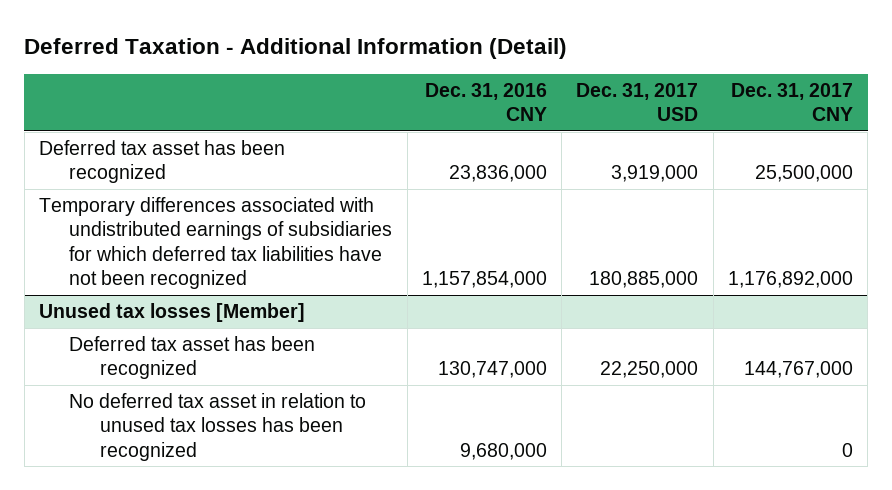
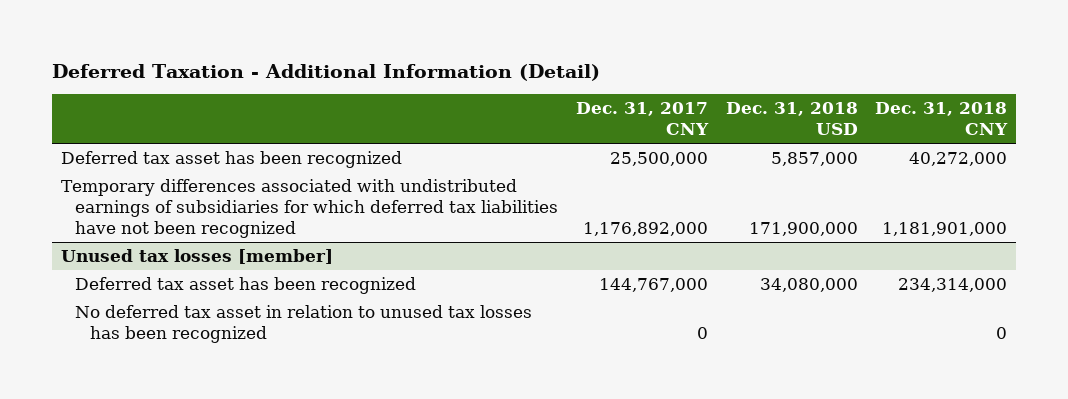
[424,82,547,122] Dec. 31, 2016 CNY -> none
[576,82,699,122] Dec. 31, 2017 USD -> none
none -> [725,102,858,136] Dec. 31, 2018 USD
none -> [875,102,1009,136] Dec. 31, 2018 CNY
[38,303,305,323] Unused tax losses [Member] -> [60,249,333,265] Unused tax losses [member]

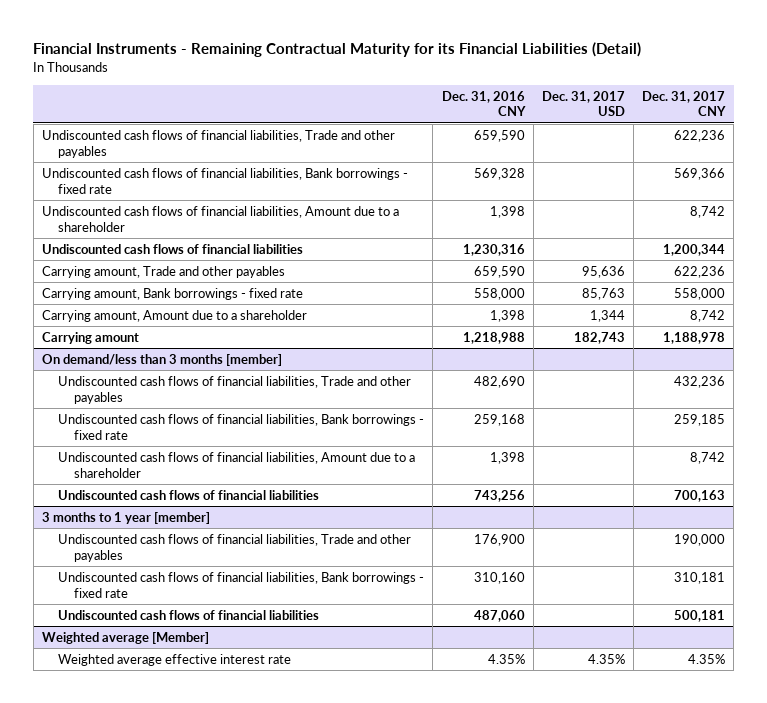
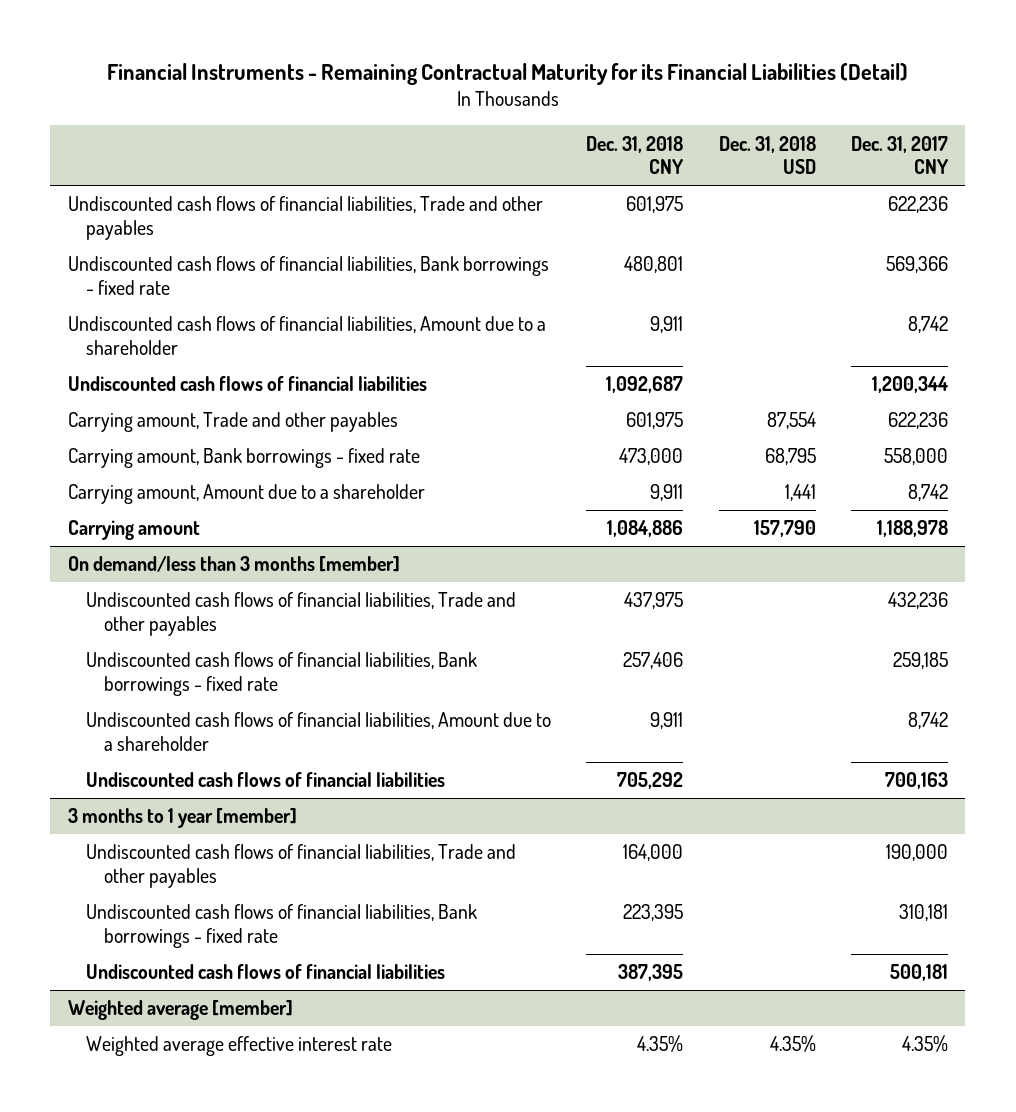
[441,90,526,117] Dec. 31, 2016 CNY -> none
[541,90,625,117] Dec. 31, 2017 USD -> none
none -> [586,135,685,175] Dec. 31, 2018 CNY
none -> [718,135,816,175] Dec. 31, 2018 USD
[42,631,210,644] Weighted average [Member] -> [67,1000,293,1021] Weighted average [member]

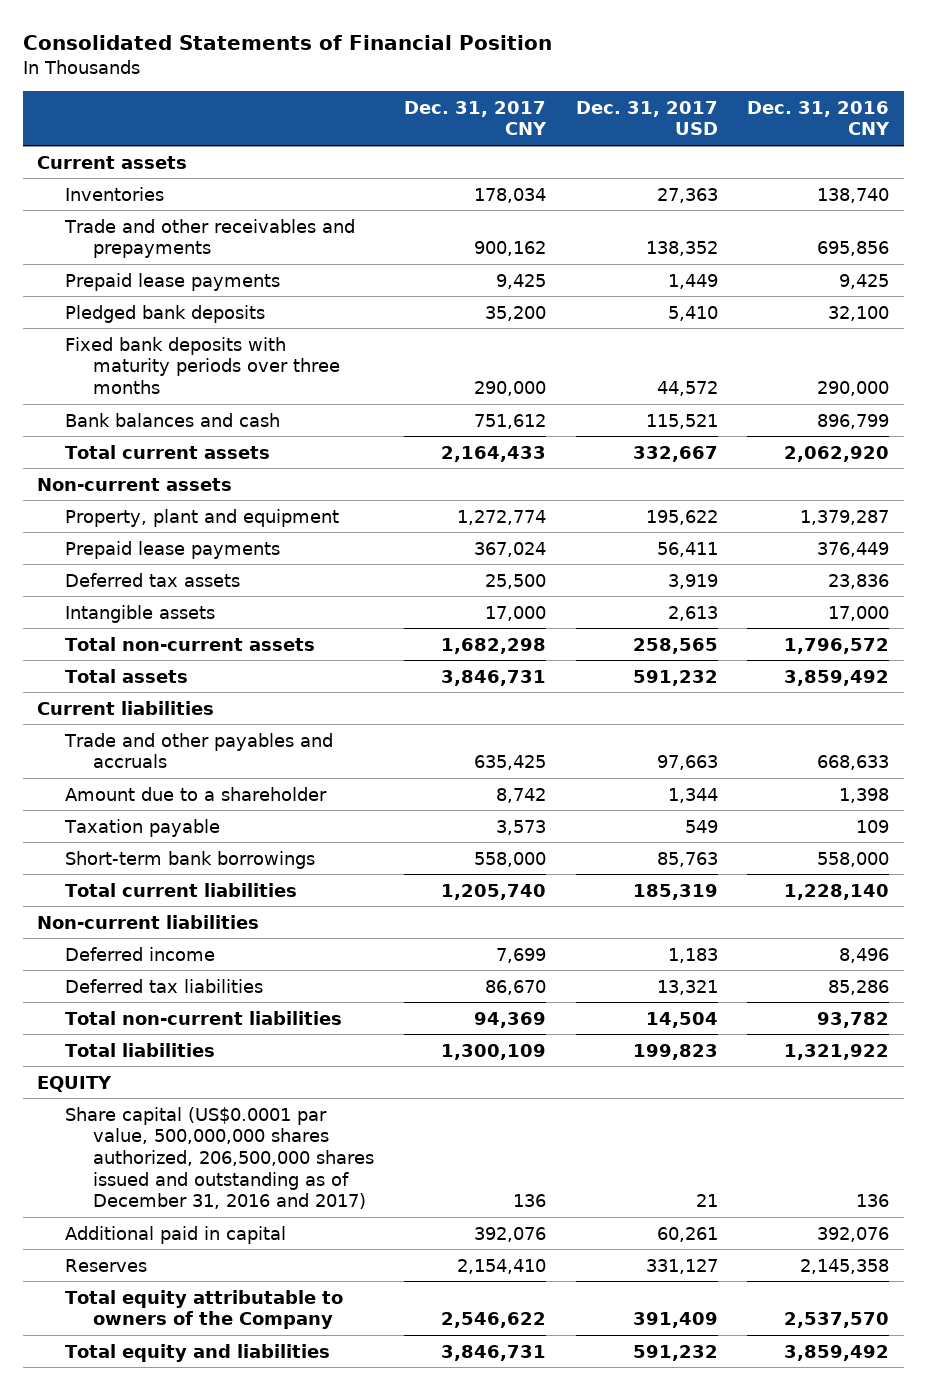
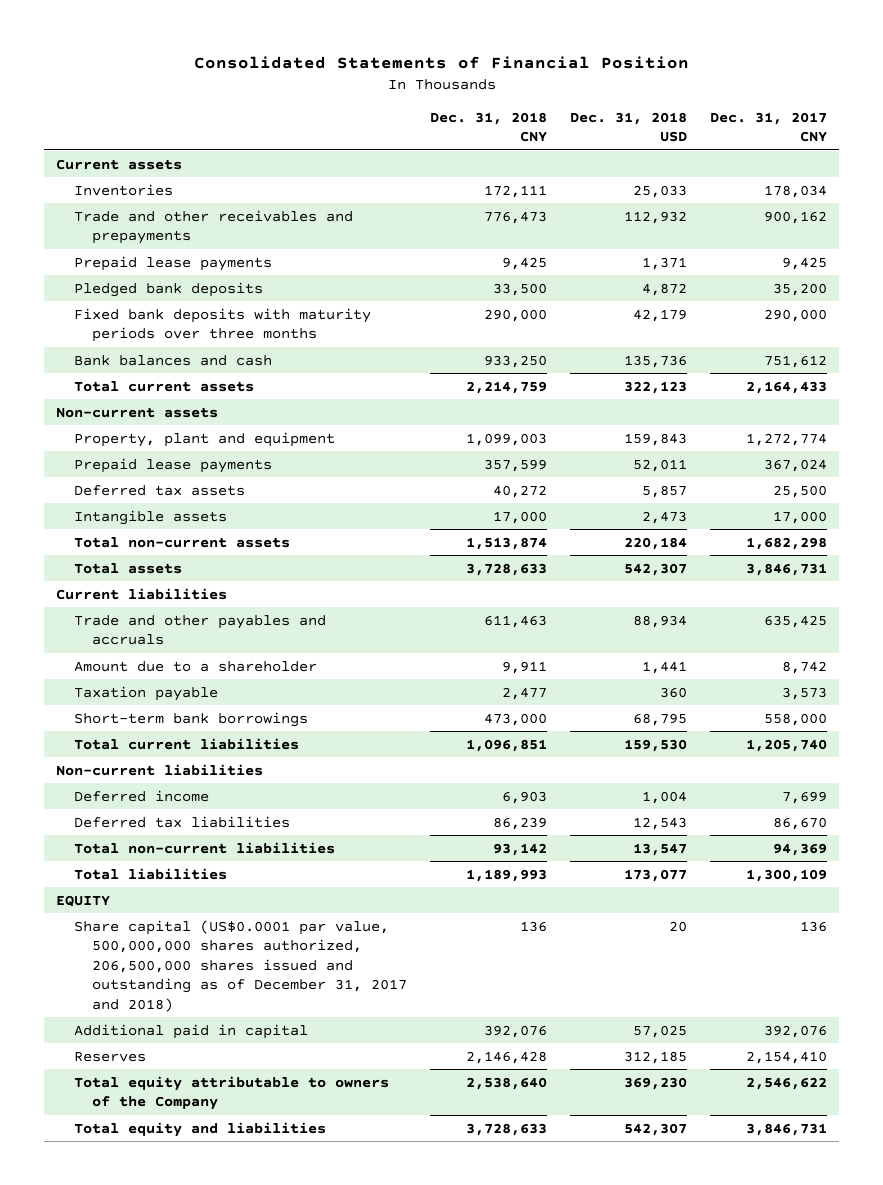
[575,100,718,136] Dec. 31, 2017 USD -> none
[747,100,891,136] Dec. 31, 2016 CNY -> none
none -> [430,111,548,143] Dec. 31, 2018 CNY
none -> [570,111,688,143] Dec. 31, 2018 USD
[65,1106,375,1210] Share capital (US$0.0001 par value, 500,000,000 shares authorized, 206,500,000 shares issued and outstanding as of December 31, 2016 and 2017) -> [74,919,408,1012] Share capital (US$0.0001 par value, 500,000,000 shares authorized, 206,500,000 shares issued and outstanding as of December 31, 2017 and 2018)

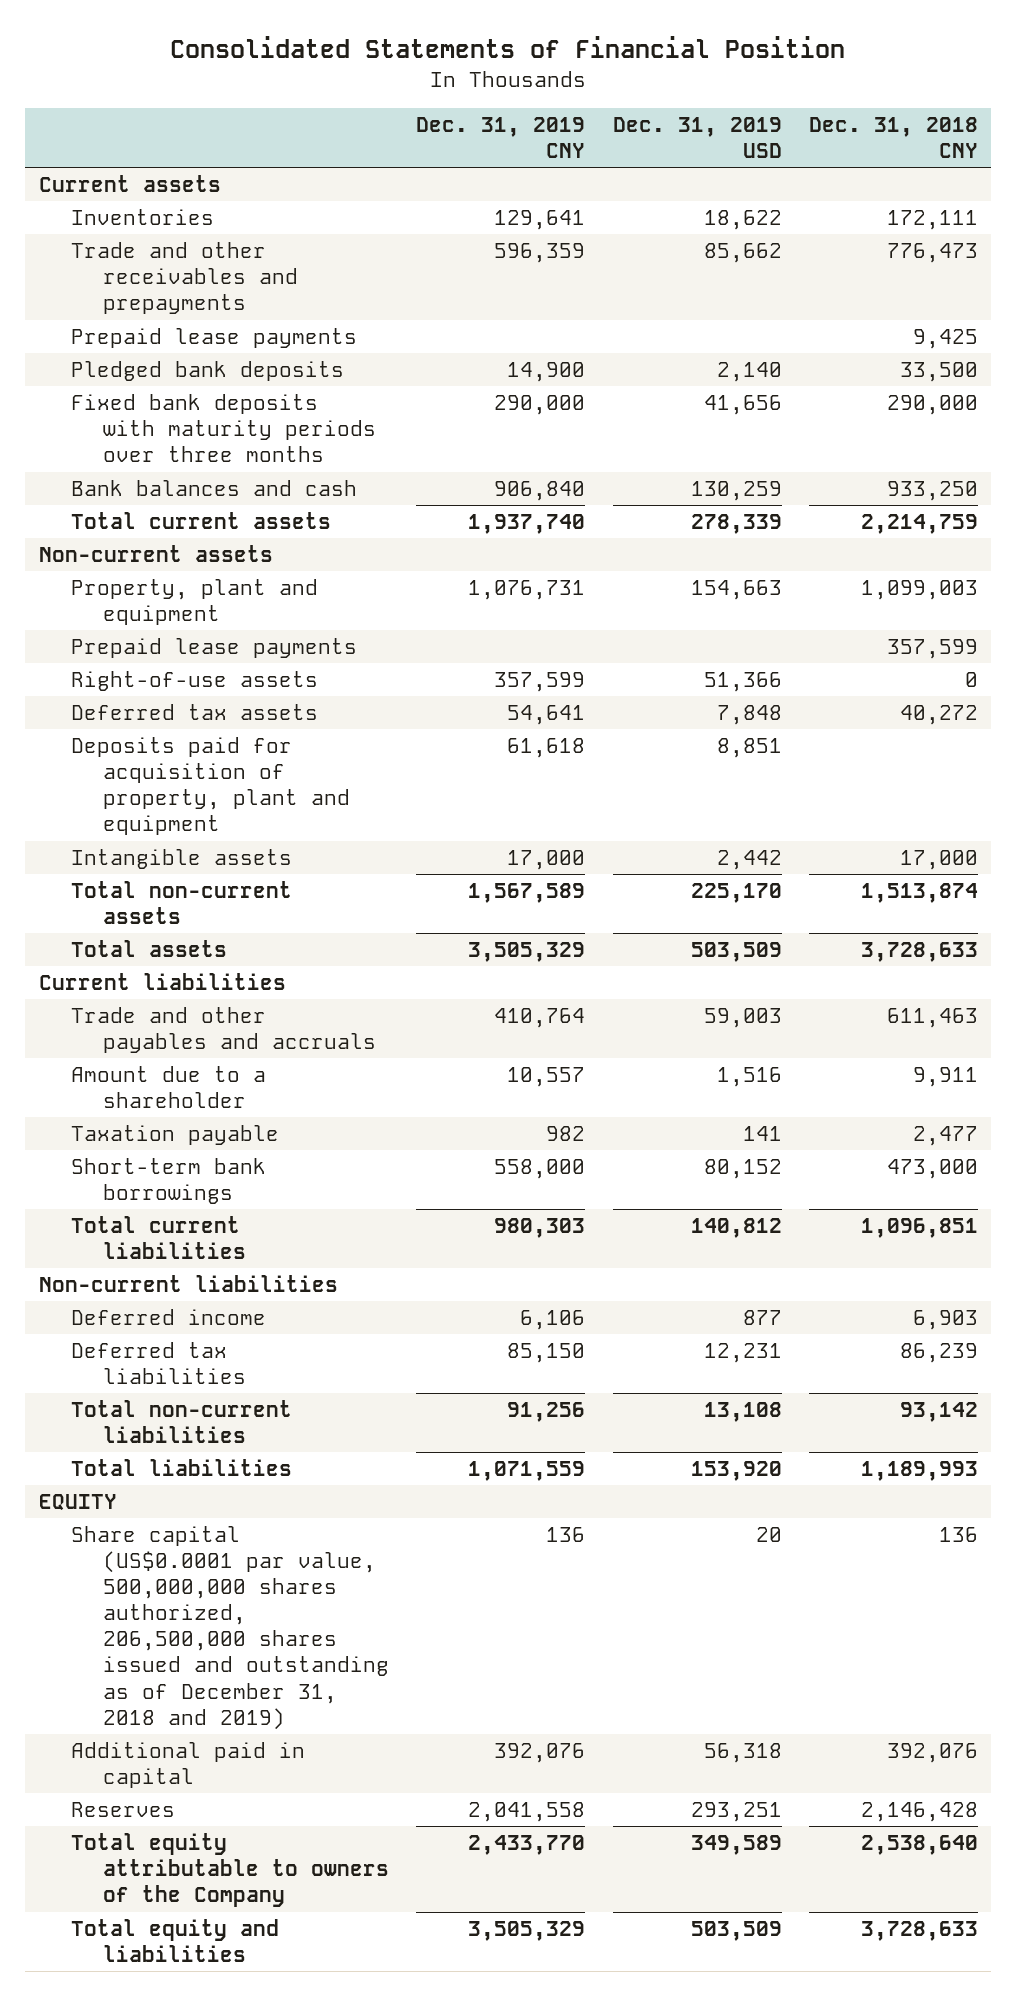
[570,111,688,143] Dec. 31, 2018 USD -> none
[710,111,828,143] Dec. 31, 2017 CNY -> none
none -> [416,116,586,158] Dec. 31, 2019 CNY
none -> [612,116,782,158] Dec. 31, 2019 USD
none -> [71,671,319,692] Right-of-use assets
none -> [71,737,351,836] Deposits paid for acquisition of property, plant and equipment
[74,919,408,1012] Share capital (US$0.0001 par value, 500,000,000 shares authorized, 206,500,000 shares issued and outstanding as of December 31, 2017 and 2018) -> [71,1526,390,1730] Share capital (US$0.0001 par value, 500,000,000 shares authorized, 206,500,000 shares issued and outstanding as of December 31, 2018 and 2019)

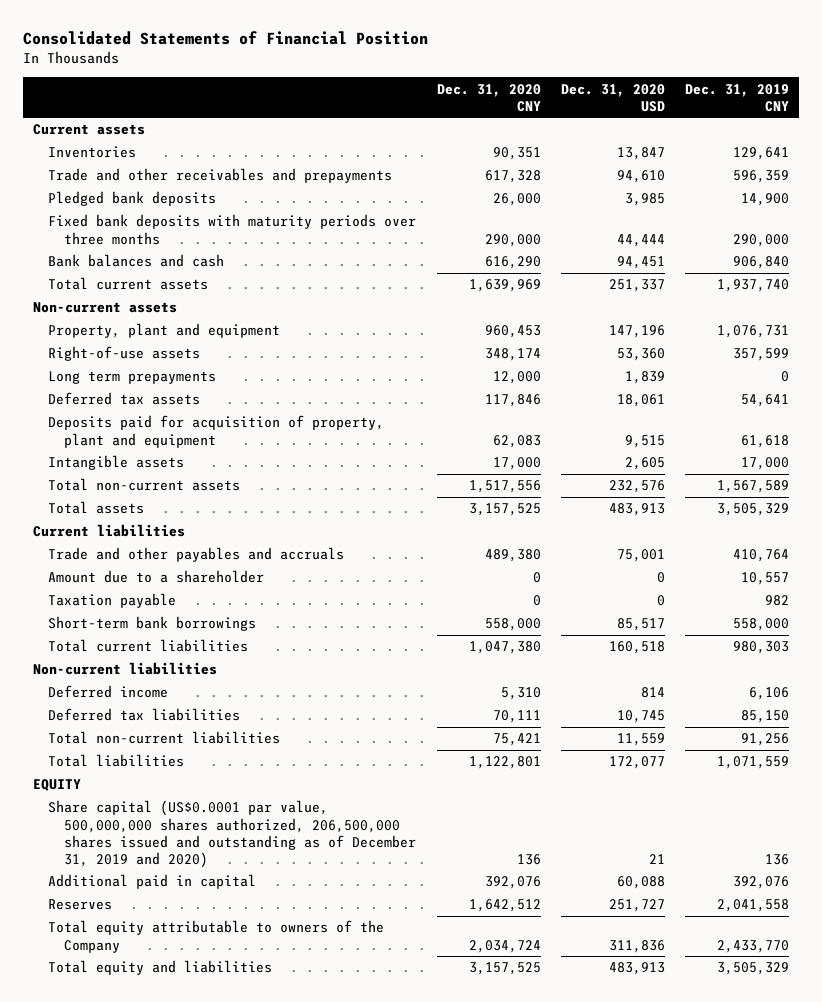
[612,116,782,158] Dec. 31, 2019 USD -> none
[808,116,978,158] Dec. 31, 2018 CNY -> none
none -> [436,83,541,112] Dec. 31, 2020 CNY
none -> [560,83,665,112] Dec. 31, 2020 USD
[71,328,358,349] Prepaid lease payments -> none
[71,638,358,659] Prepaid lease payments -> none
none -> [48,371,217,385] Long term prepayments
[71,1526,390,1730] Share capital (US$0.0001 par value, 500,000,000 shares authorized, 206,500,000 shares issued and outstanding as of December 31, 2018 and 2019) -> [48,800,416,868] Share capital (US$0.0001 par value, 500,000,000 shares authorized, 206,500,000 shares issued and outstanding as of December 31, 2019 and 2020)

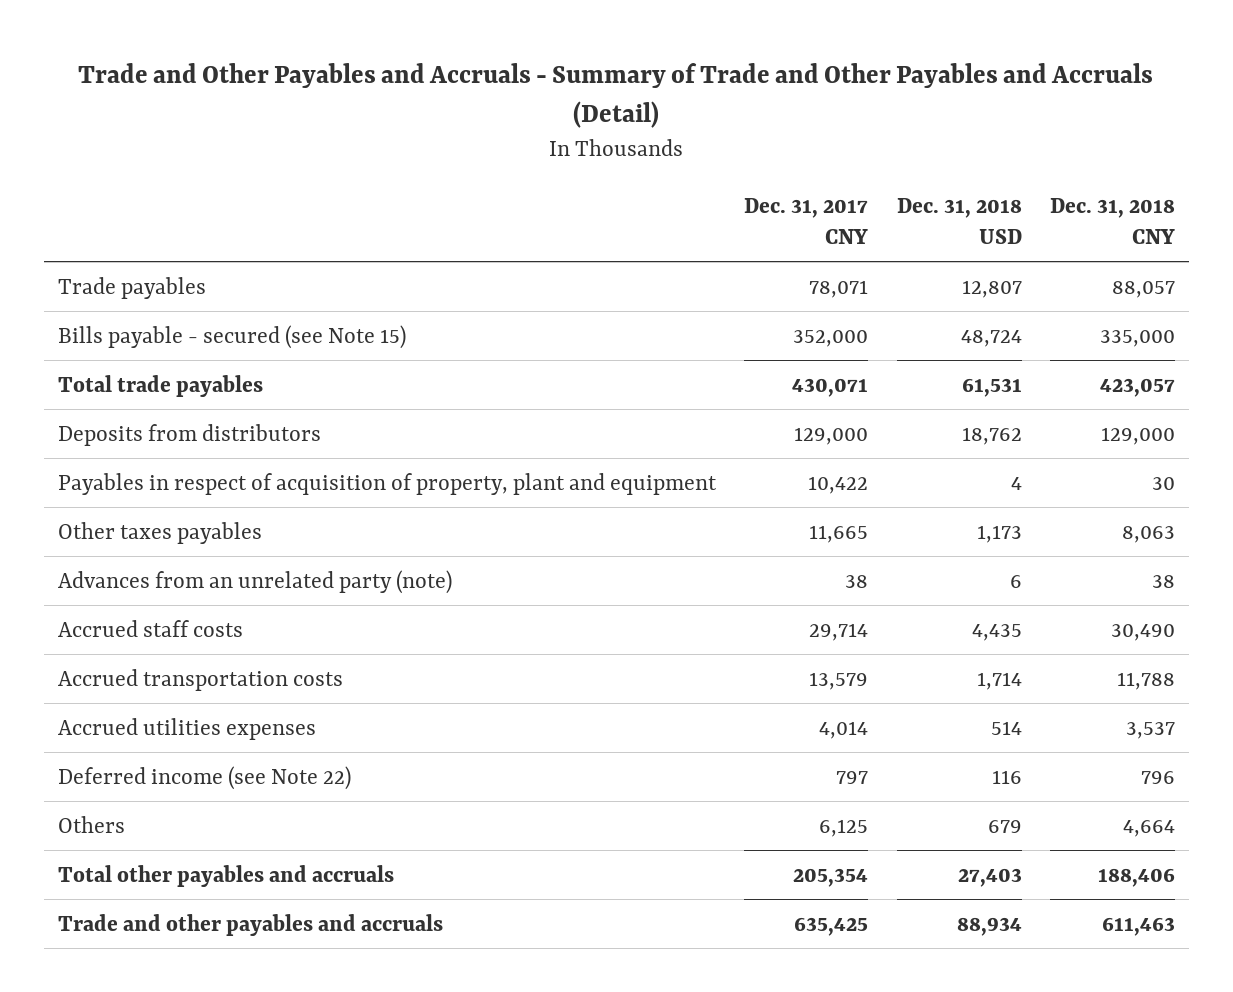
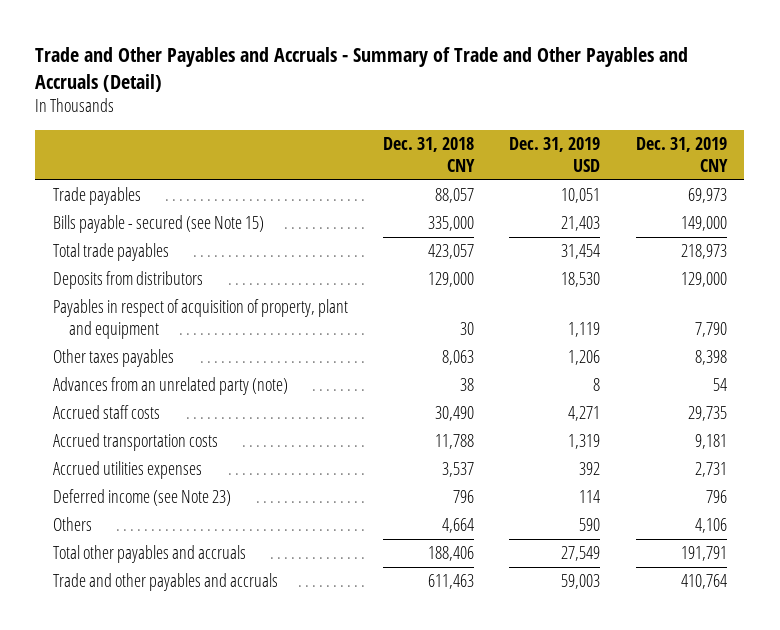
[744,197,869,244] Dec. 31, 2017 CNY -> none
[896,197,1022,244] Dec. 31, 2018 USD -> none
none -> [509,136,601,172] Dec. 31, 2019 USD
none -> [635,136,728,172] Dec. 31, 2019 CNY
[57,765,351,790] Deferred income (see Note 22) -> [52,489,231,507] Deferred income (see Note 23)

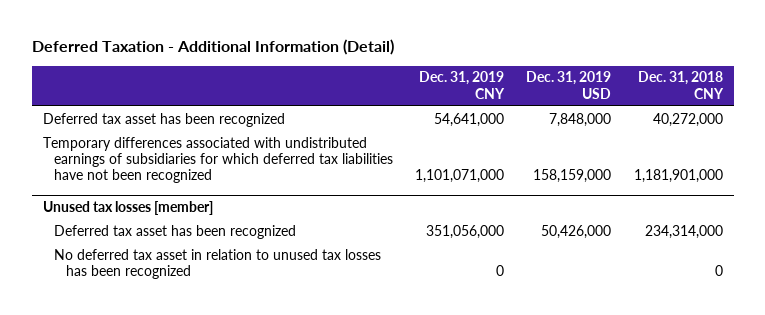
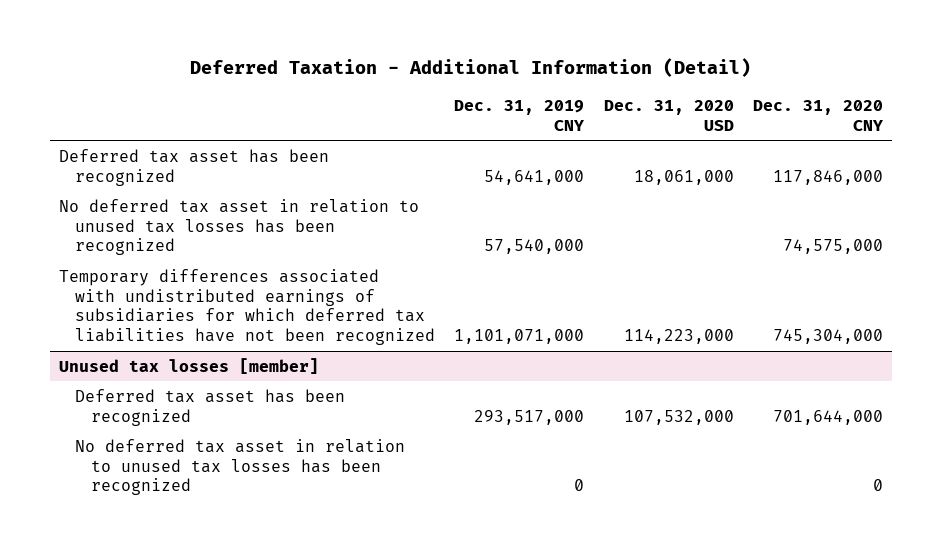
[526,71,612,99] Dec. 31, 2019 USD -> none
[637,71,724,99] Dec. 31, 2018 CNY -> none
none -> [603,99,734,131] Dec. 31, 2020 USD
none -> [752,99,883,131] Dec. 31, 2020 CNY
none -> [59,198,420,256] No deferred tax asset in relation to unused tax losses has been recognized
[426,224,505,239] 351,056,000 -> [474,409,585,425] 293,517,000

